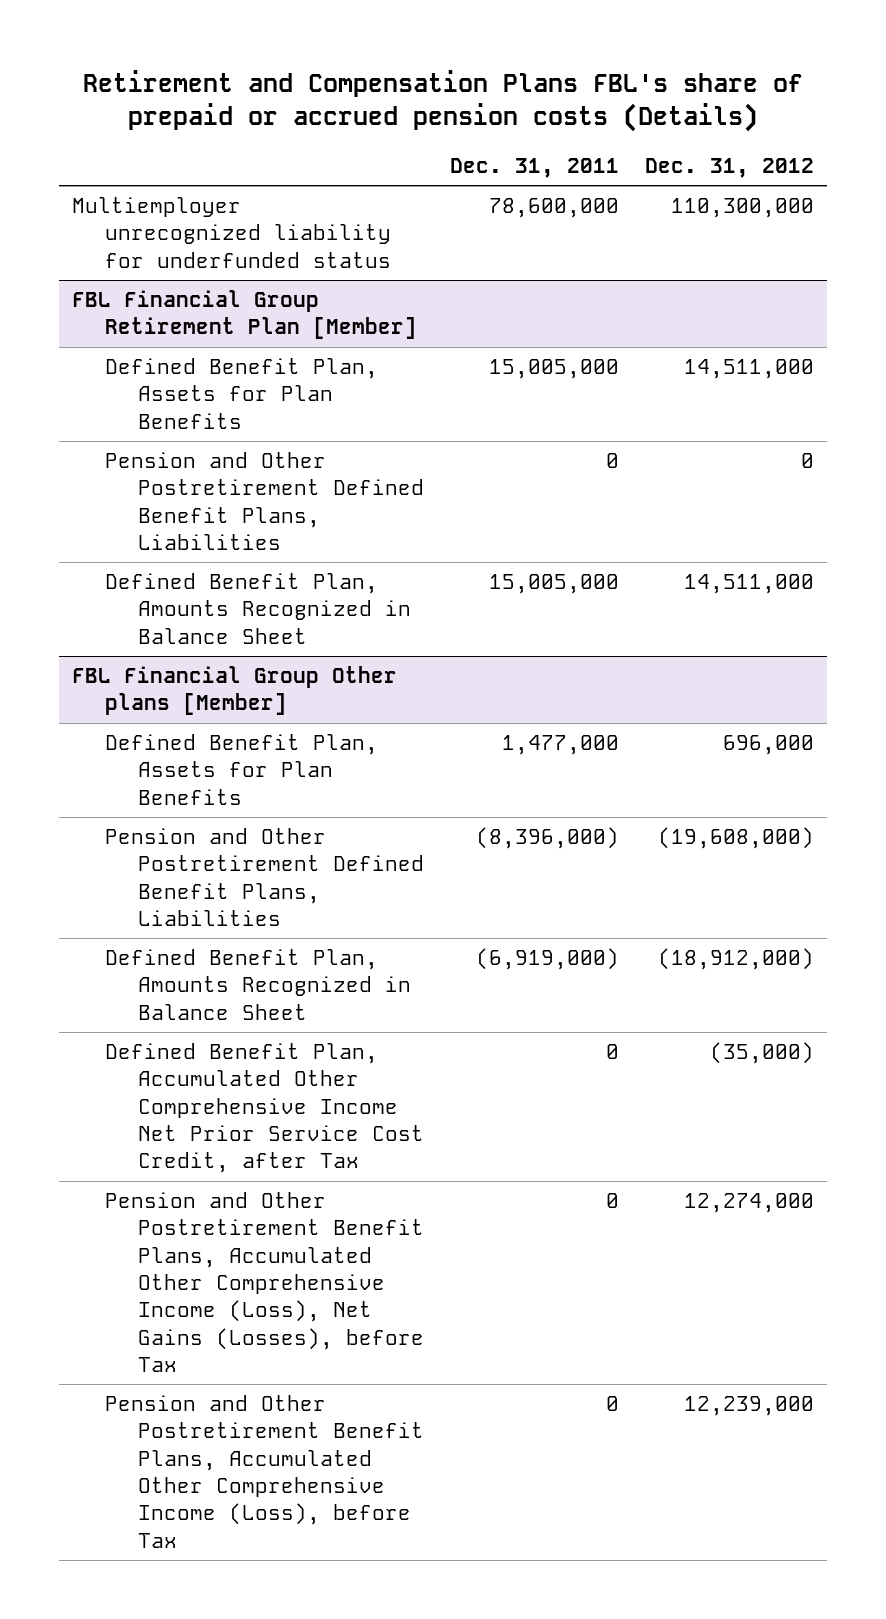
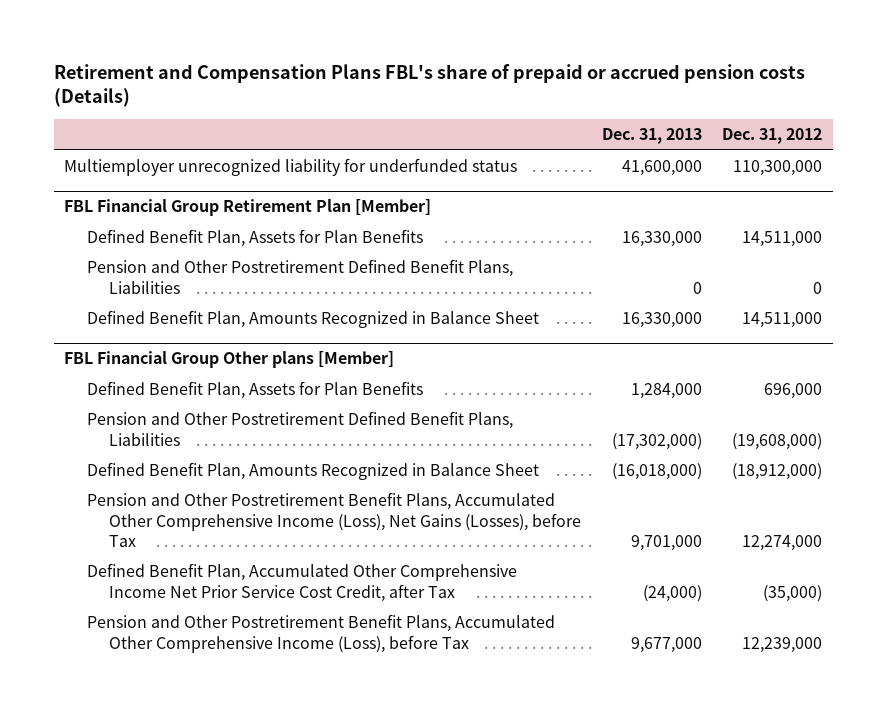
[449,157,619,178] Dec. 31, 2011 -> none
none -> [601,128,702,145] Dec. 31, 2013
[105,1043,425,1174] Defined Benefit Plan, Accumulated Other Comprehensive Income Net Prior Service Cost Credit, after Tax -> [86,562,517,602] Defined Benefit Plan, Accumulated Other Comprehensive Income Net Prior Service Cost Credit, after Tax

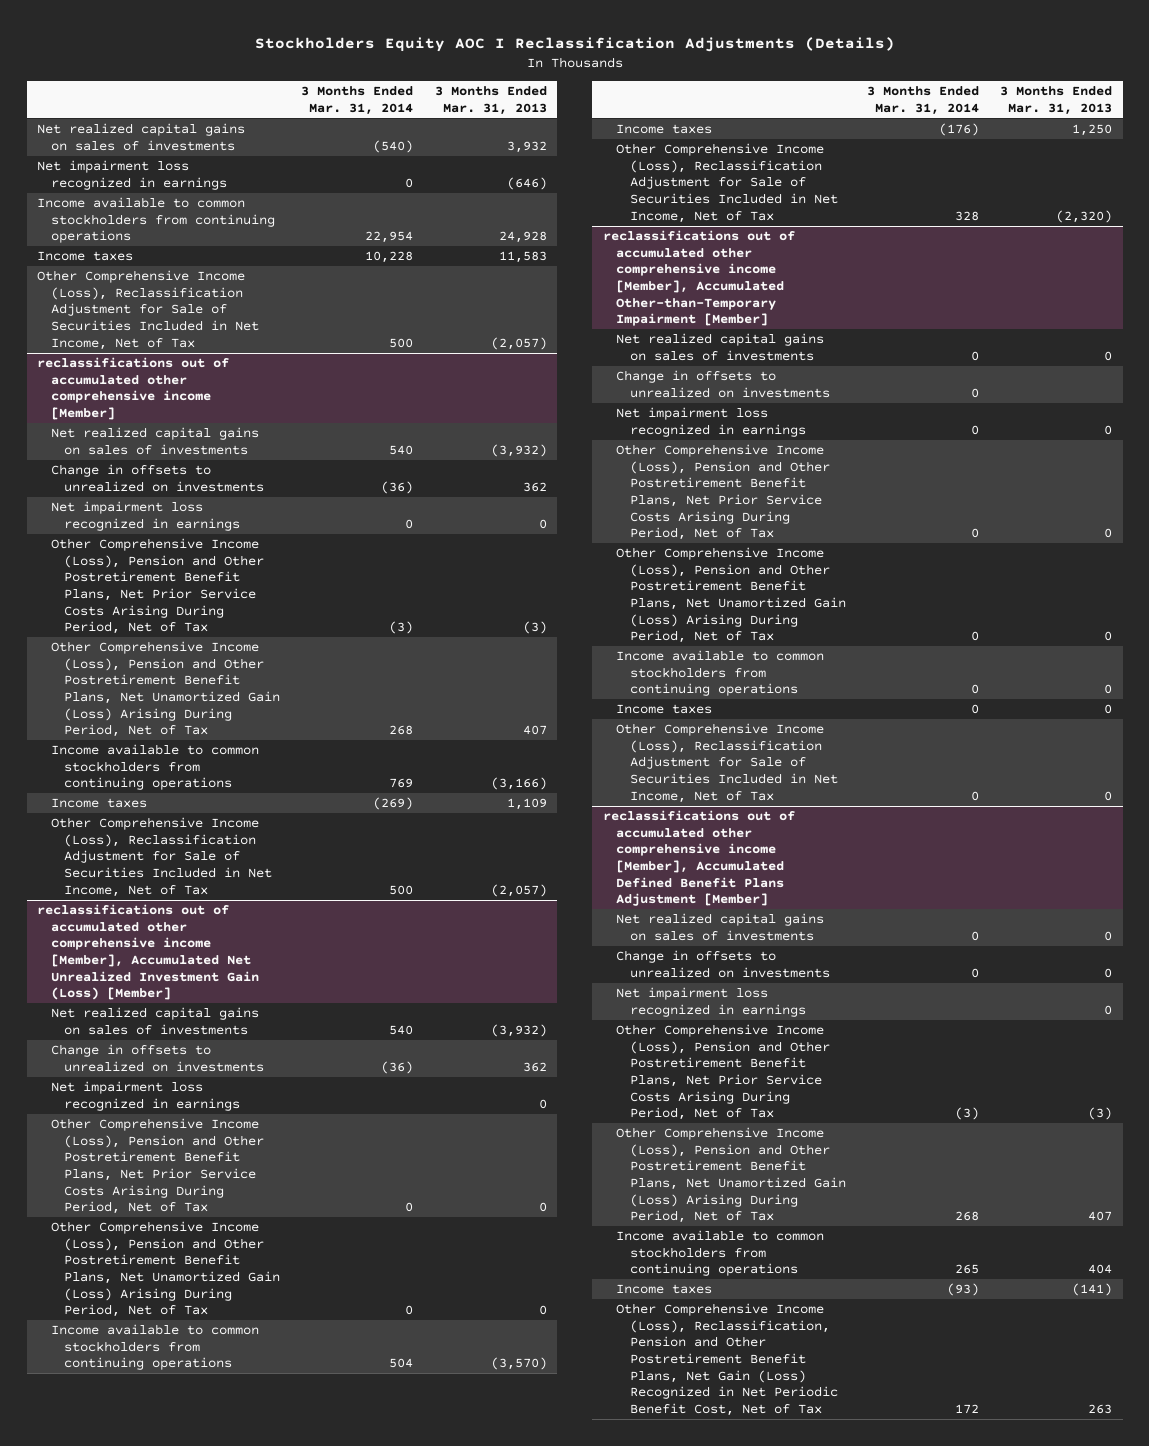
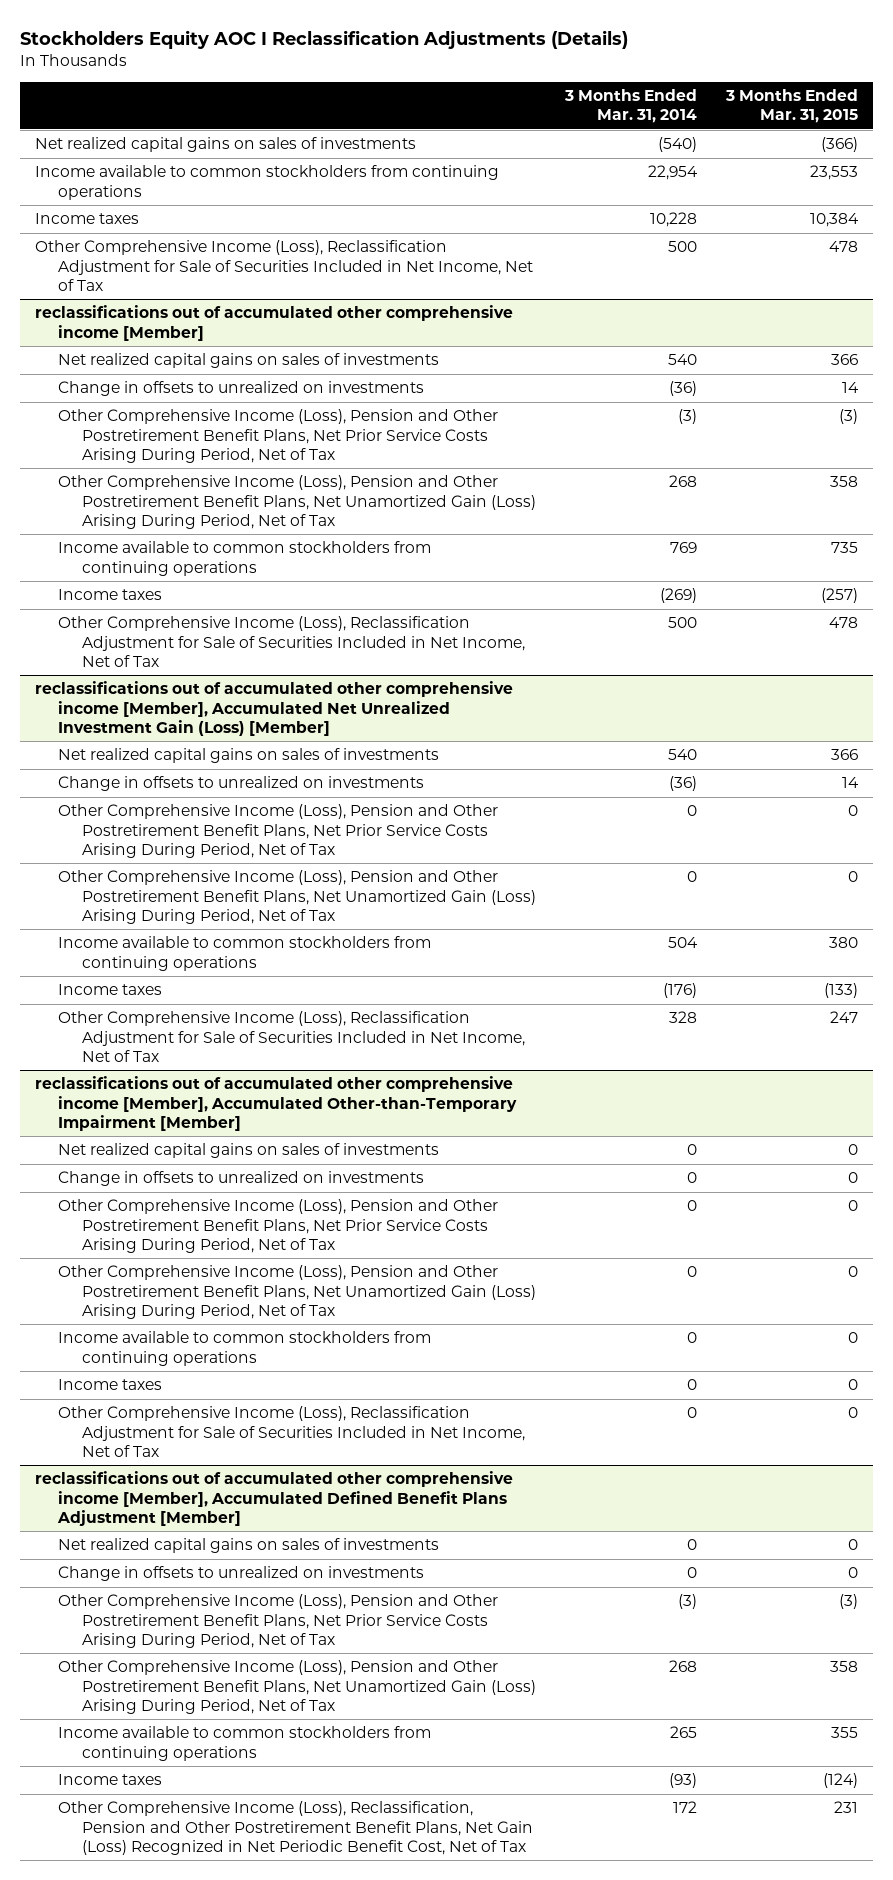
[434,86,547,115] 3 Months Ended Mar. 31, 2013 -> none
none -> [725,88,859,124] 3 Months Ended Mar. 31, 2015
[37,160,227,190] Net impairment loss recognized in earnings -> none
[50,501,241,531] Net impairment loss recognized in earnings -> none
[50,1081,241,1111] Net impairment loss recognized in earnings -> none
[616,407,806,437] Net impairment loss recognized in earnings -> none
[616,987,806,1017] Net impairment loss recognized in earnings -> none

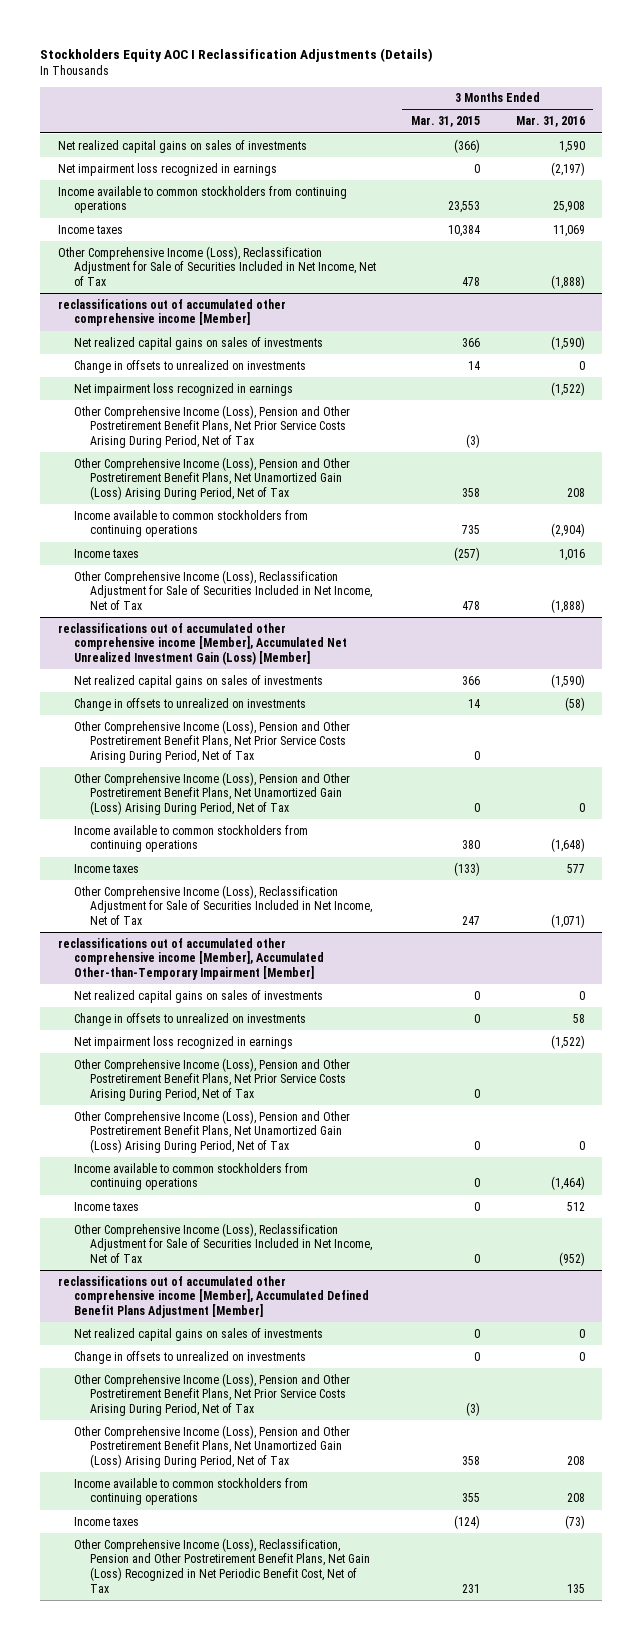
[563,88,697,124] 3 Months Ended Mar. 31, 2014 -> none
none -> [515,116,585,128] Mar. 31, 2016
none -> [57,162,277,176] Net impairment loss recognized in earnings
none -> [73,382,293,396] Net impairment loss recognized in earnings
none -> [73,1035,293,1049] Net impairment loss recognized in earnings

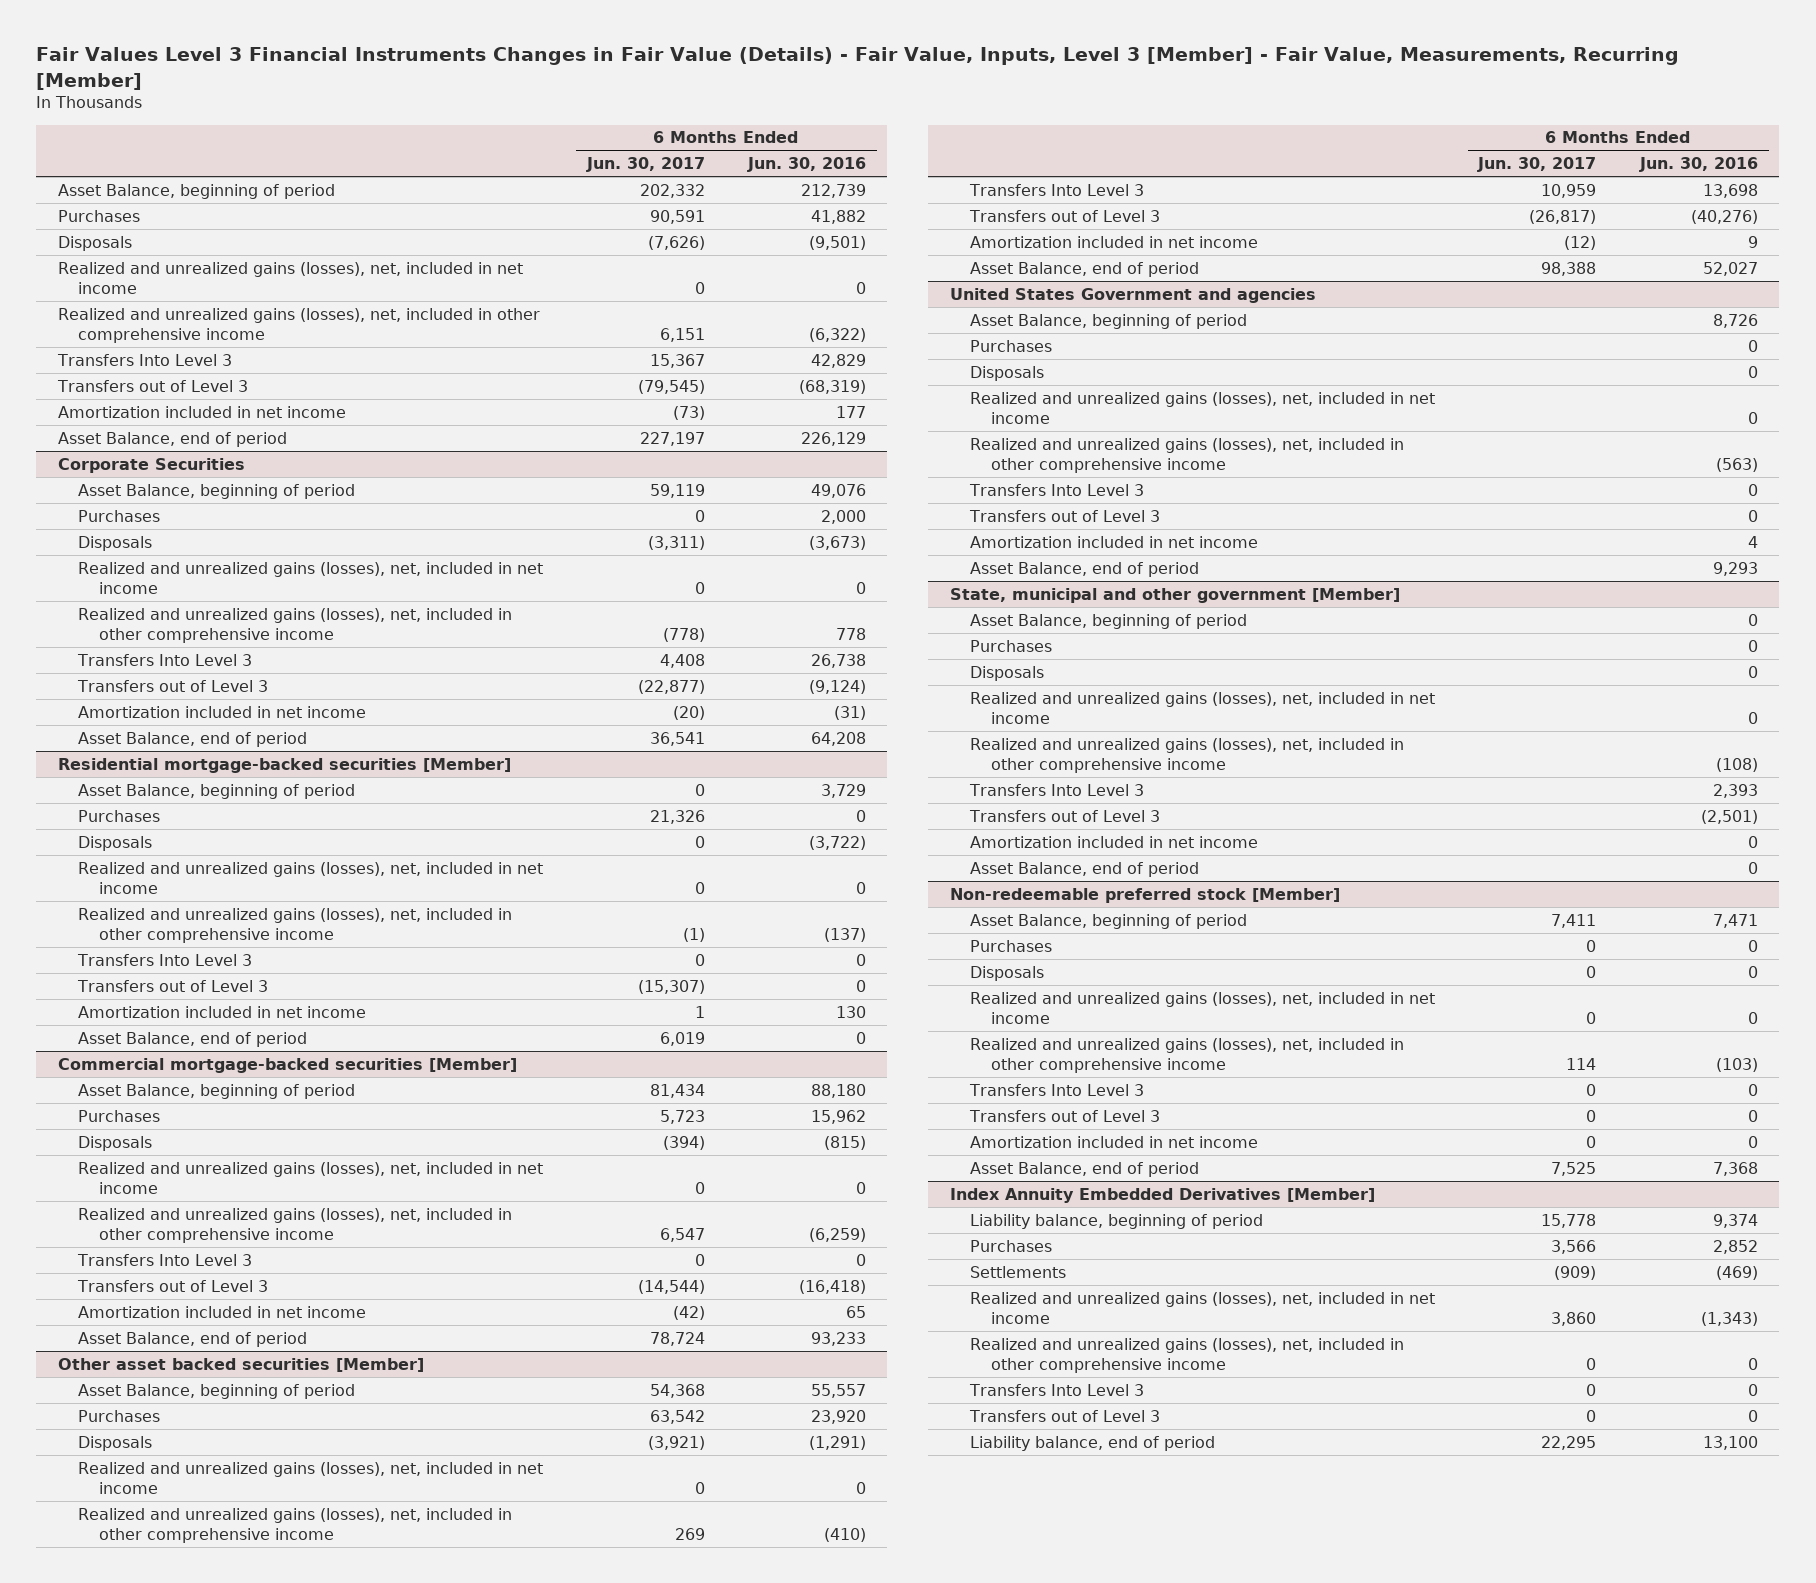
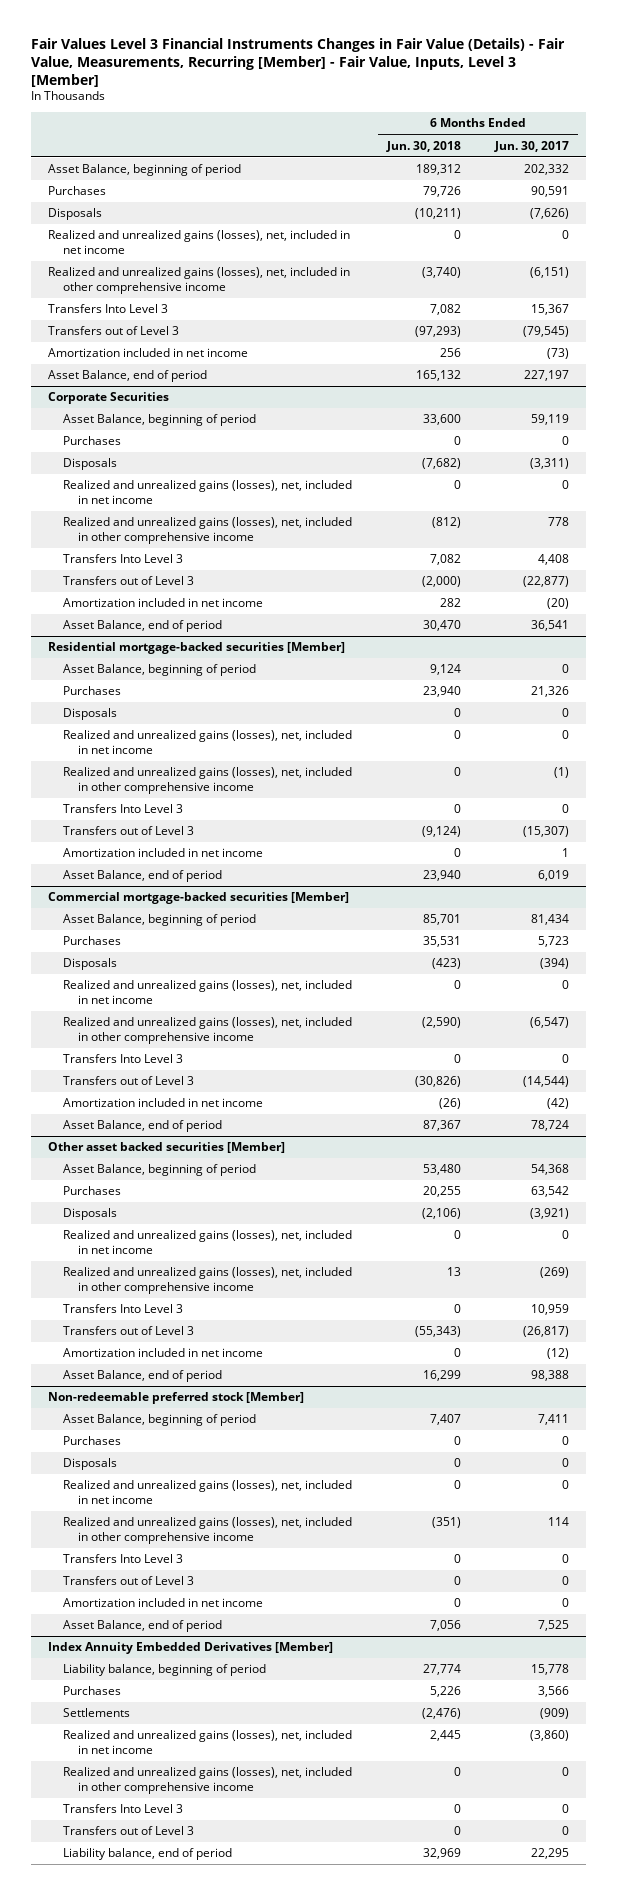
[36,47,1680,90] Fair Values Level 3 Financial Instruments Changes in Fair Value (Details) - Fair Value, Inputs, Level 3 [Member] - Fair Value, Measurements, Recurring [Member] -> [31,37,566,87] Fair Values Level 3 Financial Instruments Changes in Fair Value (Details) - Fair Value, Measurements, Recurring [Member] - Fair Value, Inputs, Level 3 [Member]
[746,157,866,173] Jun. 30, 2016 -> none
none -> [385,140,461,152] Jun. 30, 2018
[659,328,705,343] 6,151 -> [530,267,570,279] (6,151)
[662,628,705,643] (778) -> [548,517,570,527] 778
[659,1228,705,1243] 6,547 -> [530,1017,570,1029] (6,547)
[674,1528,705,1541] 269 -> [540,1267,570,1279] (269)
[949,287,1316,303] United States Government and agencies -> none
[970,313,1248,329] Asset Balance, beginning of period -> none
[970,339,1053,352] Purchases -> none
[970,365,1045,381] Disposals -> none
[970,391,1436,425] Realized and unrealized gains (losses), net, included in net income -> none
[970,437,1405,474] Realized and unrealized gains (losses), net, included in other comprehensive income -> none
[969,483,1145,496] Transfers Into Level 3 -> none
[969,509,1161,522] Transfers out of Level 3 -> none
[970,535,1259,548] Amortization included in net income -> none
[970,561,1200,577] Asset Balance, end of period -> none
[949,587,1400,603] State, municipal and other government [Member] -> none
[970,613,1248,629] Asset Balance, beginning of period -> none
[970,639,1053,652] Purchases -> none
[970,665,1045,681] Disposals -> none
[970,691,1436,725] Realized and unrealized gains (losses), net, included in net income -> none
[970,737,1405,774] Realized and unrealized gains (losses), net, included in other comprehensive income -> none
[969,783,1145,796] Transfers Into Level 3 -> none
[969,809,1161,822] Transfers out of Level 3 -> none
[970,835,1259,848] Amortization included in net income -> none
[970,861,1200,877] Asset Balance, end of period -> none
[1551,1312,1597,1327] 3,860 -> [530,1730,570,1742] (3,860)

